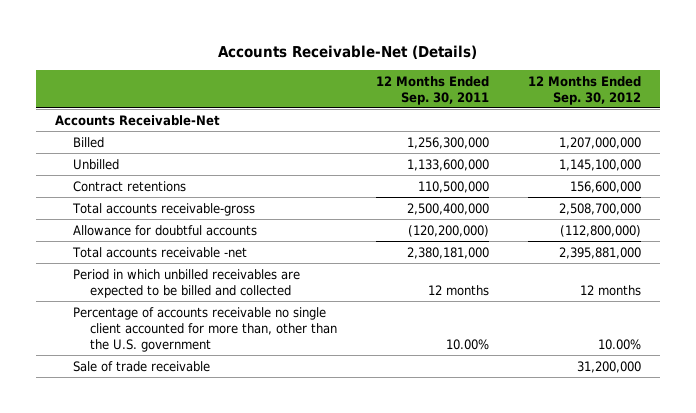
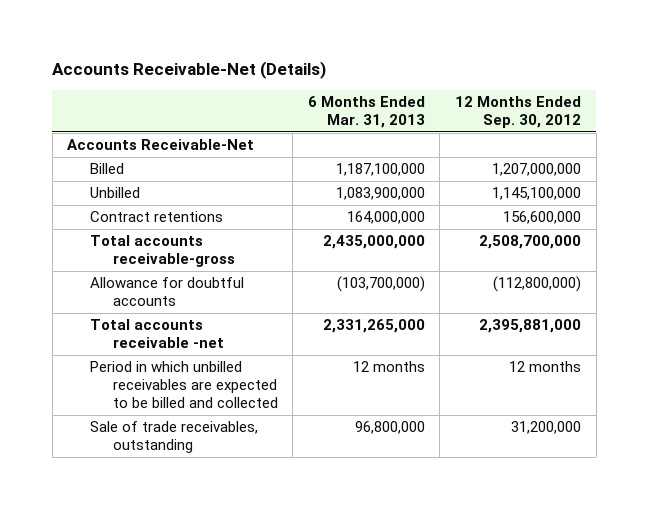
[375,75,489,105] 12 Months Ended Sep. 30, 2011 -> none
none -> [307,96,425,129] 6 Months Ended Mar. 31, 2013
[72,306,338,352] Percentage of accounts receivable no single client accounted for more than, other than the U.S. government -> none
[72,360,210,372] Sale of trade receivable -> [89,421,258,454] Sale of trade receivables, outstanding

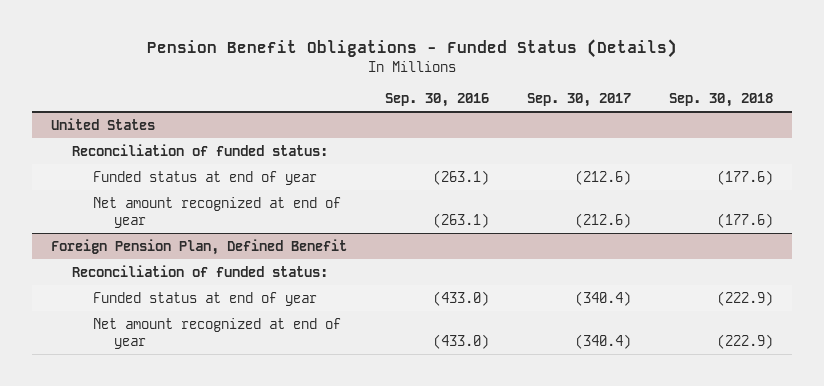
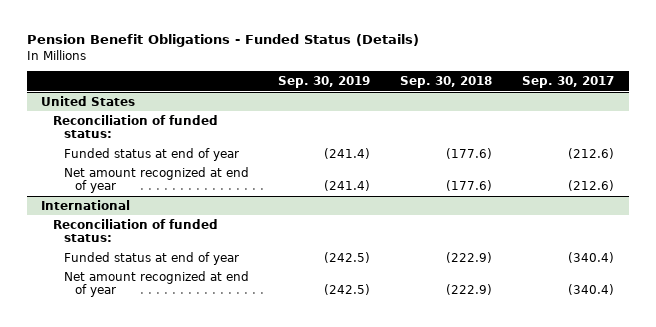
[384,93,489,108] Sep. 30, 2016 -> none
none -> [278,76,371,89] Sep. 30, 2019
[51,238,348,255] Foreign Pension Plan, Defined Benefit -> [41,199,131,210] International

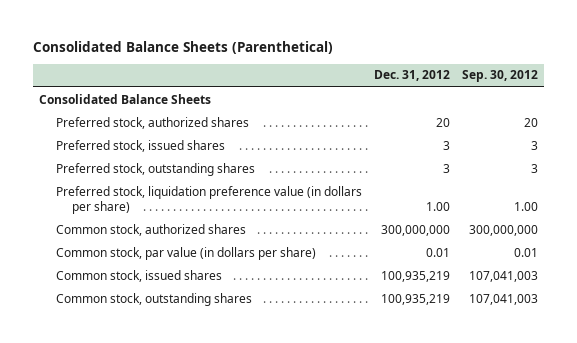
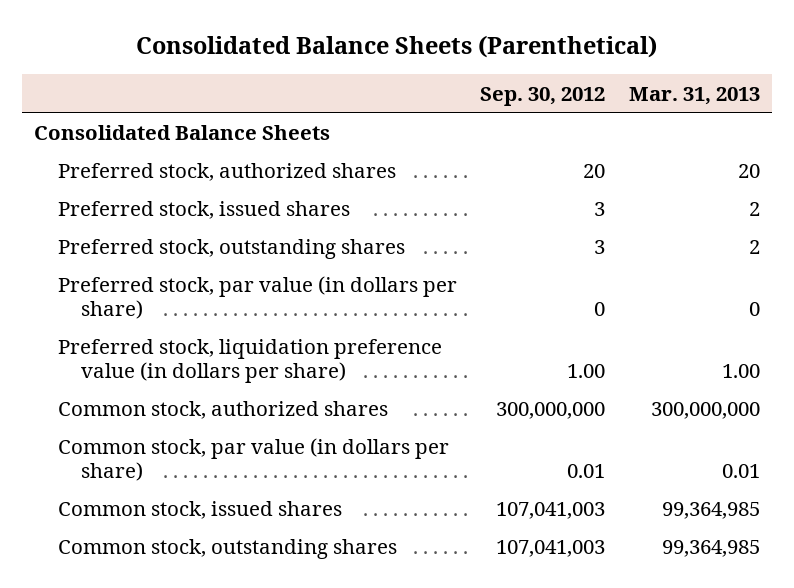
[373,70,450,82] Dec. 31, 2012 -> none
none -> [628,86,760,105] Mar. 31, 2013
none -> [57,276,457,320] Preferred stock, par value (in dollars per share)

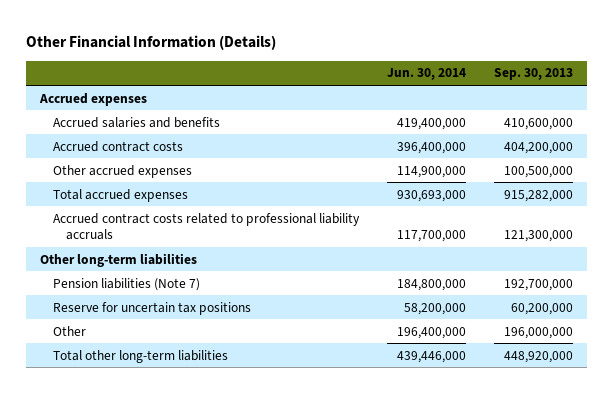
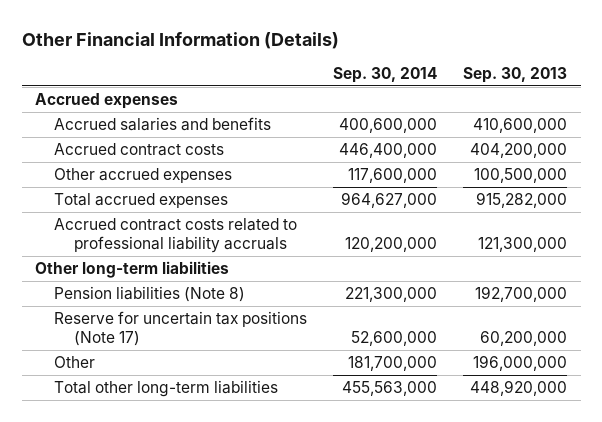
[386,68,466,81] Jun. 30, 2014 -> none
none -> [333,67,438,84] Sep. 30, 2014
[53,277,201,291] Pension liabilities (Note 7) -> [54,285,246,302] Pension liabilities (Note 8)
[53,301,252,315] Reserve for uncertain tax positions -> [54,310,308,346] Reserve for uncertain tax positions (Note 17)

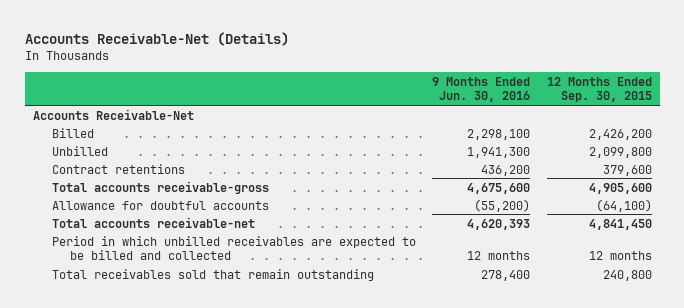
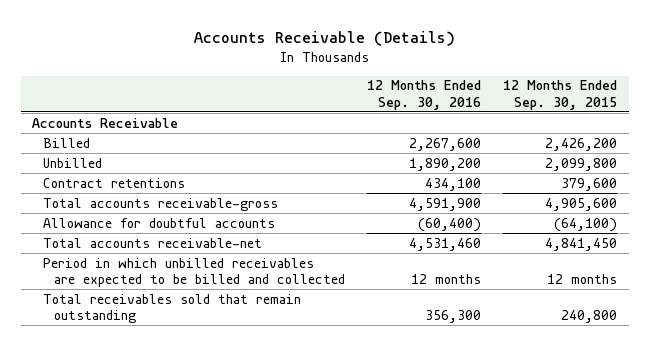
[24,31,289,46] Accounts Receivable-Net (Details) -> [193,30,455,46] Accounts Receivable (Details)
[432,76,531,103] 9 Months Ended Jun. 30, 2016 -> none
none -> [366,80,481,110] 12 Months Ended Sep. 30, 2016
[32,108,194,120] Accounts Receivable-Net -> [31,117,178,128] Accounts Receivable

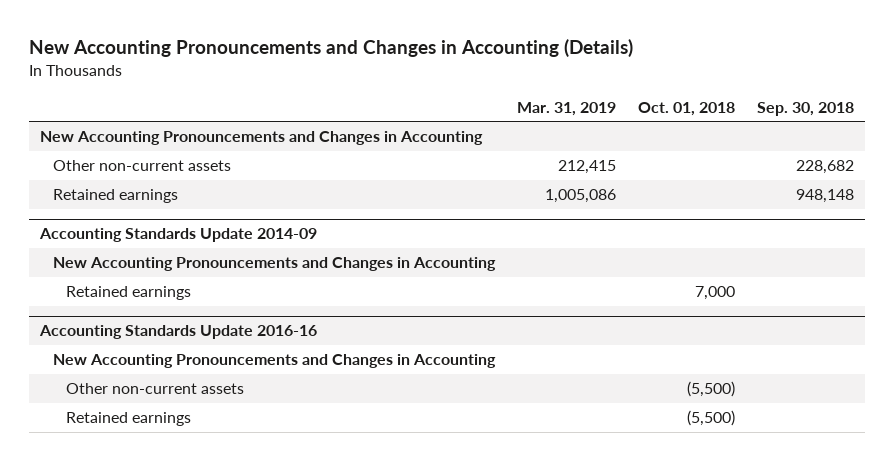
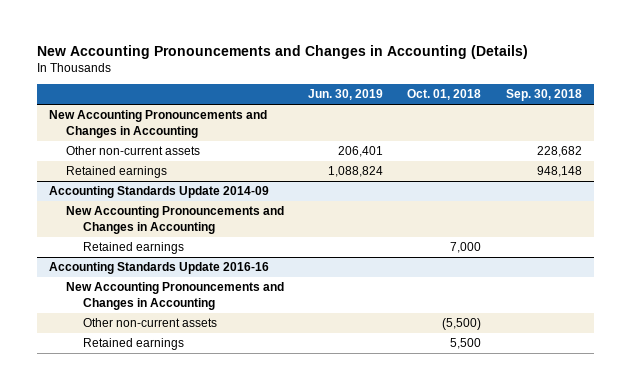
[516,101,616,116] Mar. 31, 2019 -> none
none -> [308,89,384,101] Jun. 30, 2019
[686,410,735,427] (5,500) -> [450,338,482,350] 5,500

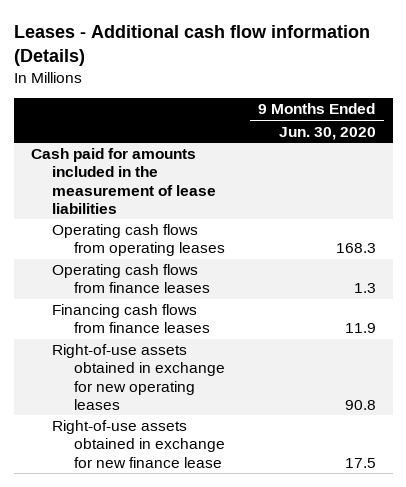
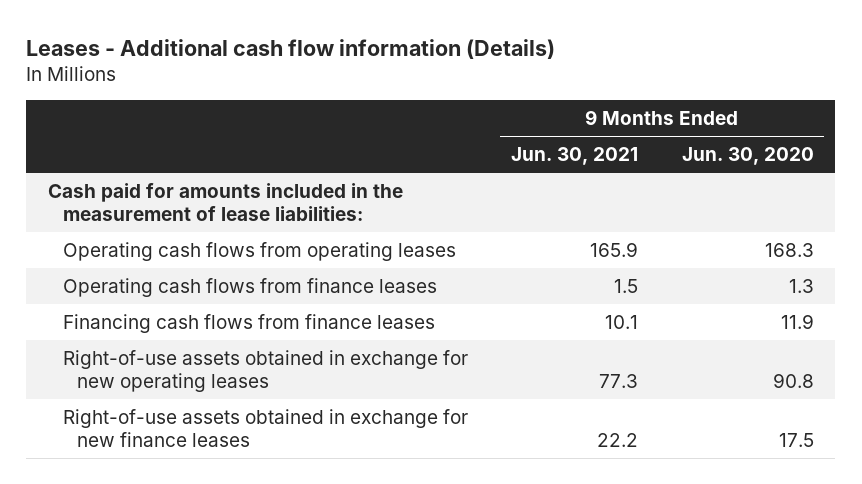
none -> [511,147,639,166] Jun. 30, 2021
[30,148,217,214] Cash paid for amounts included in the measurement of lease liabilities -> [47,182,403,222] Cash paid for amounts included in the measurement of lease liabilities:
[52,420,225,468] Right-of-use assets obtained in exchange for new finance lease -> [62,408,468,448] Right-of-use assets obtained in exchange for new finance leases

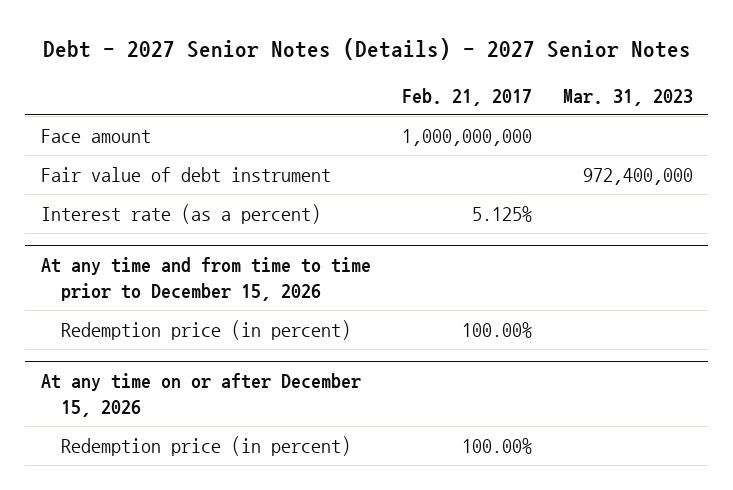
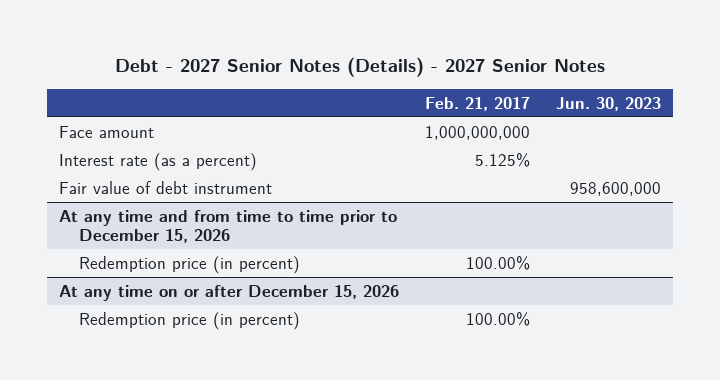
[562,88,693,106] Mar. 31, 2023 -> none
none -> [555,96,661,111] Jun. 30, 2023
[40,166,331,182] Fair value of debt instrument -> [59,180,273,194] Fair value of debt instrument

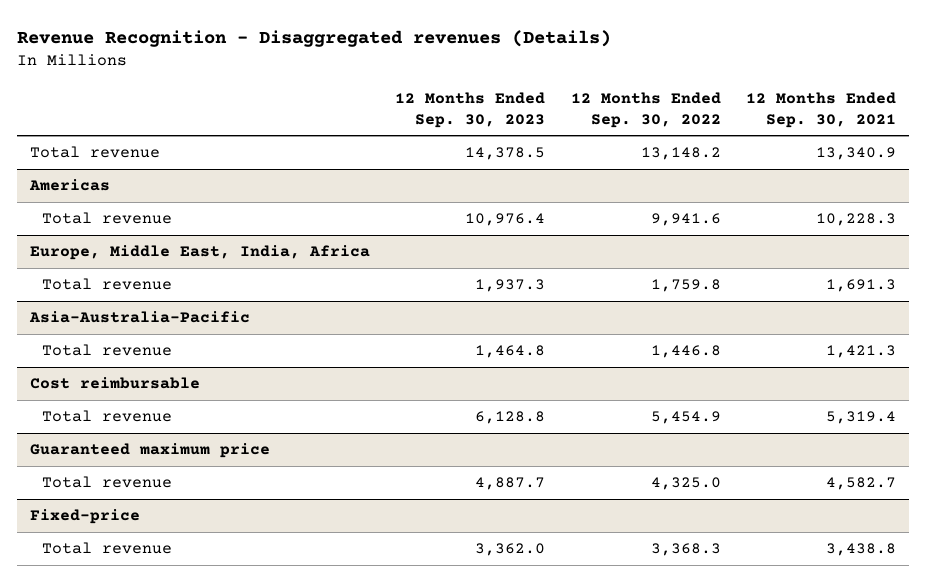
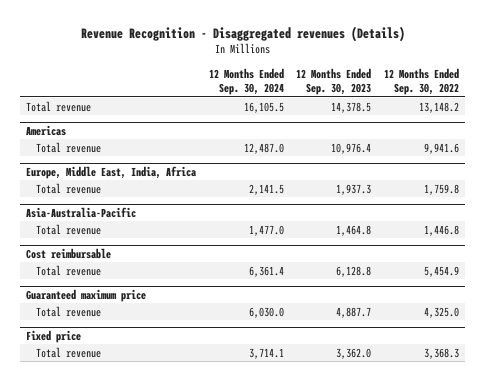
[745,91,896,128] 12 Months Ended Sep. 30, 2021 -> none
none -> [208,67,284,95] 12 Months Ended Sep. 30, 2024
[29,509,140,525] Fixed-price -> [26,329,82,343] Fixed price

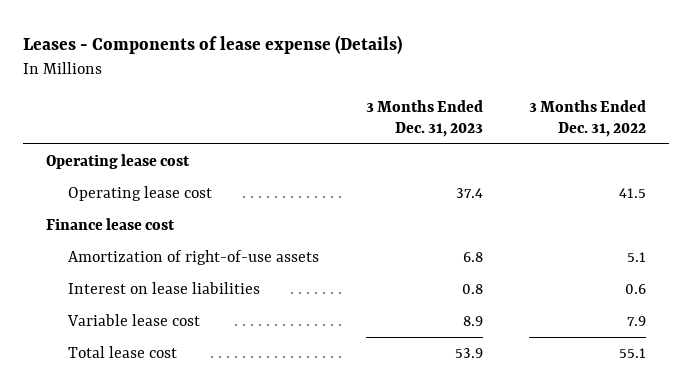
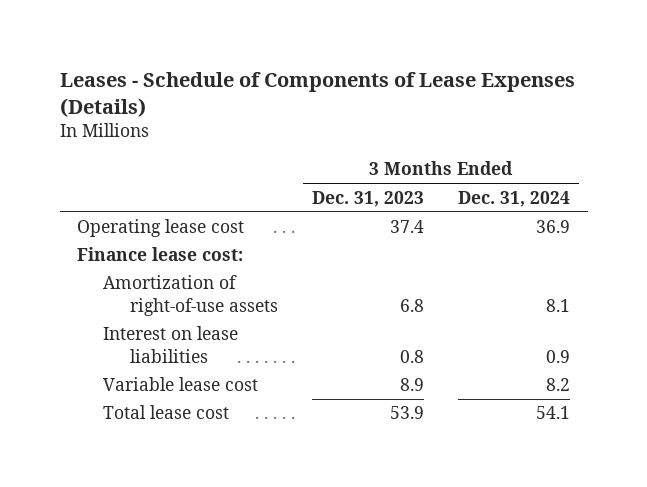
[22,35,402,55] Leases - Components of lease expense (Details) -> [59,71,575,117] Leases - Schedule of Components of Lease Expenses (Details)
[529,100,647,137] 3 Months Ended Dec. 31, 2022 -> none
none -> [458,190,571,207] Dec. 31, 2024
[45,153,190,169] Operating lease cost -> none
[45,217,175,230] Finance lease cost -> [76,247,243,262] Finance lease cost:

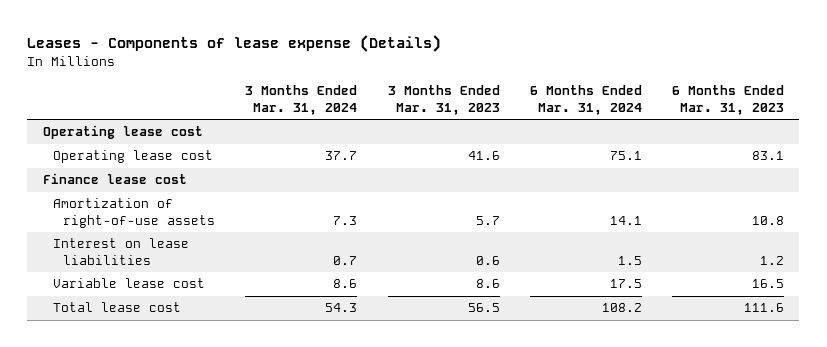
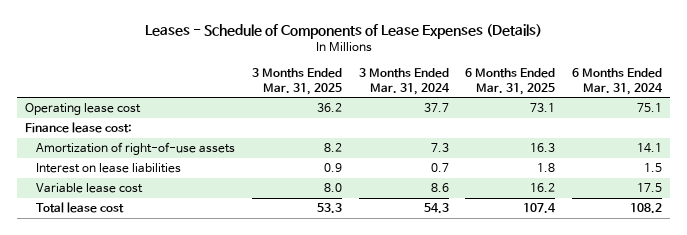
[27,34,442,52] Leases - Components of lease expense (Details) -> [144,23,542,39] Leases - Schedule of Components of Lease Expenses (Details)
[387,85,500,116] 3 Months Ended Mar. 31, 2023 -> none
[672,85,785,116] 6 Months Ended Mar. 31, 2023 -> none
none -> [251,67,342,95] 3 Months Ended Mar. 31, 2025
none -> [465,67,556,95] 6 Months Ended Mar. 31, 2025
[42,125,203,140] Operating lease cost -> none
[42,173,187,185] Finance lease cost -> [25,122,133,134] Finance lease cost:

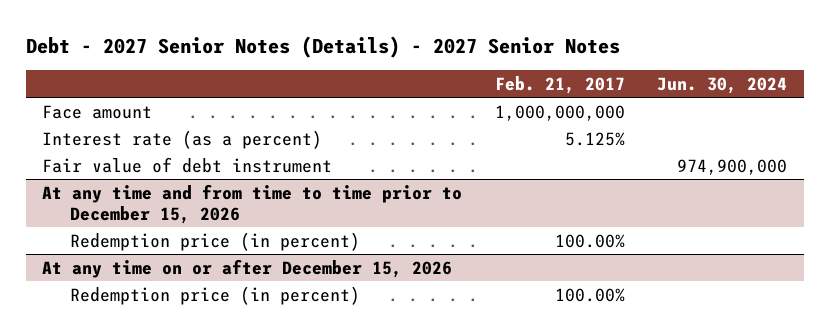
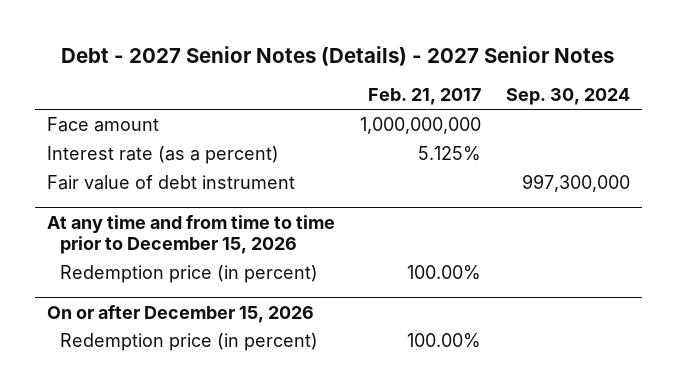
[657,76,788,94] Jun. 30, 2024 -> none
none -> [505,88,630,106] Sep. 30, 2024
[42,258,453,278] At any time on or after December 15, 2026 -> [47,304,315,323] On or after December 15, 2026

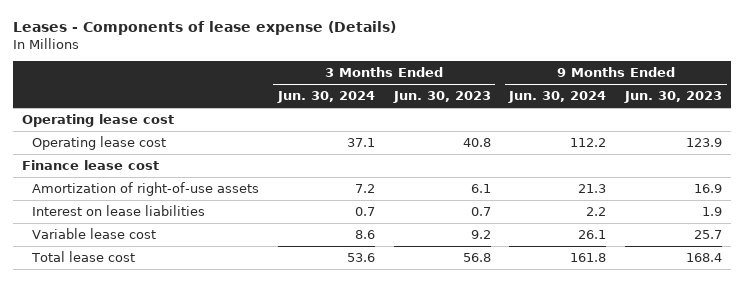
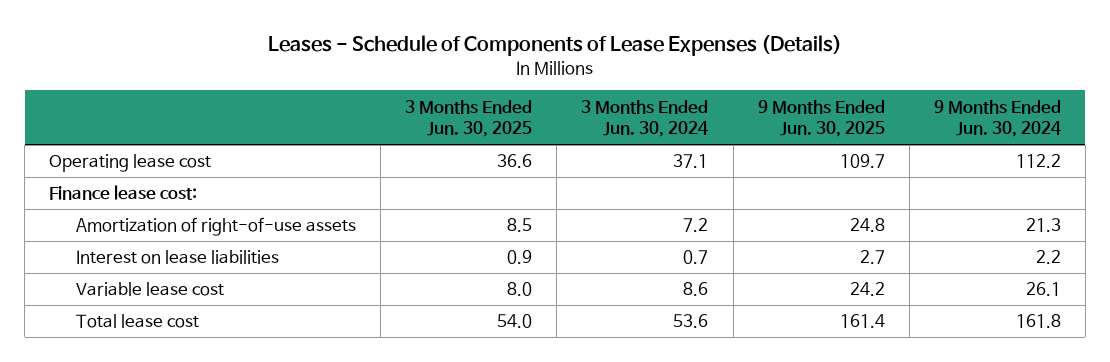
[12,21,396,36] Leases - Components of lease expense (Details) -> [268,34,843,56] Leases - Schedule of Components of Lease Expenses (Details)
[392,91,491,104] Jun. 30, 2023 -> none
[624,91,723,104] Jun. 30, 2023 -> none
none -> [405,99,533,138] 3 Months Ended Jun. 30, 2025
none -> [757,99,885,138] 9 Months Ended Jun. 30, 2025
[22,113,175,127] Operating lease cost -> none
[22,159,160,170] Finance lease cost -> [49,185,198,201] Finance lease cost:

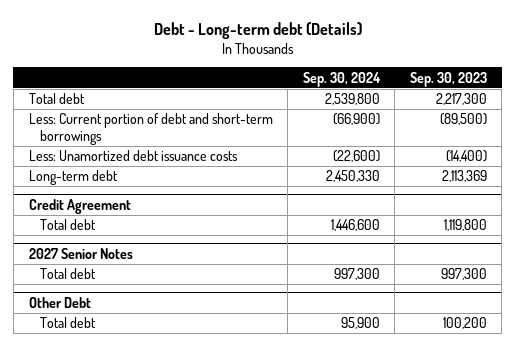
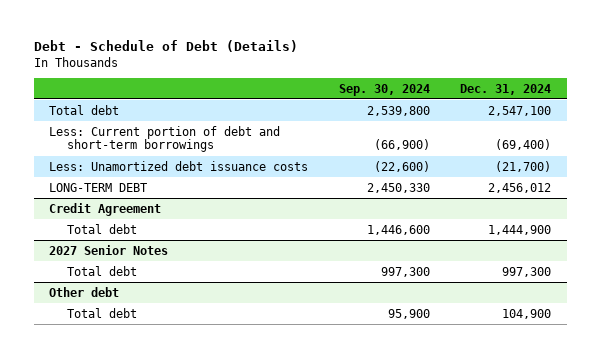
[153,21,362,39] Debt - Long-term debt (Details) -> [33,40,298,53] Debt - Schedule of Debt (Details)
[409,71,487,87] Sep. 30, 2023 -> none
none -> [460,83,552,95] Dec. 31, 2024
[28,170,118,186] Long-term debt -> [49,182,148,192] LONG-TERM DEBT
[28,296,91,308] Other Debt -> [49,286,120,297] Other debt

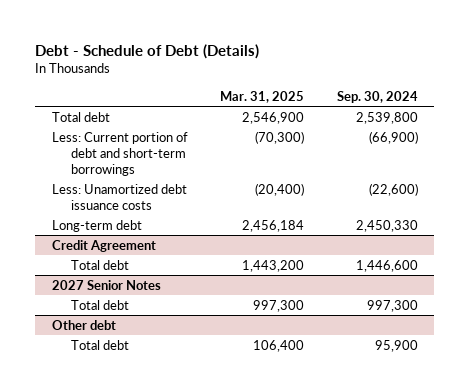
[460,83,552,95] Dec. 31, 2024 -> none
none -> [220,91,305,104] Mar. 31, 2025
[49,182,148,192] LONG-TERM DEBT -> [51,219,142,232] Long-term debt

